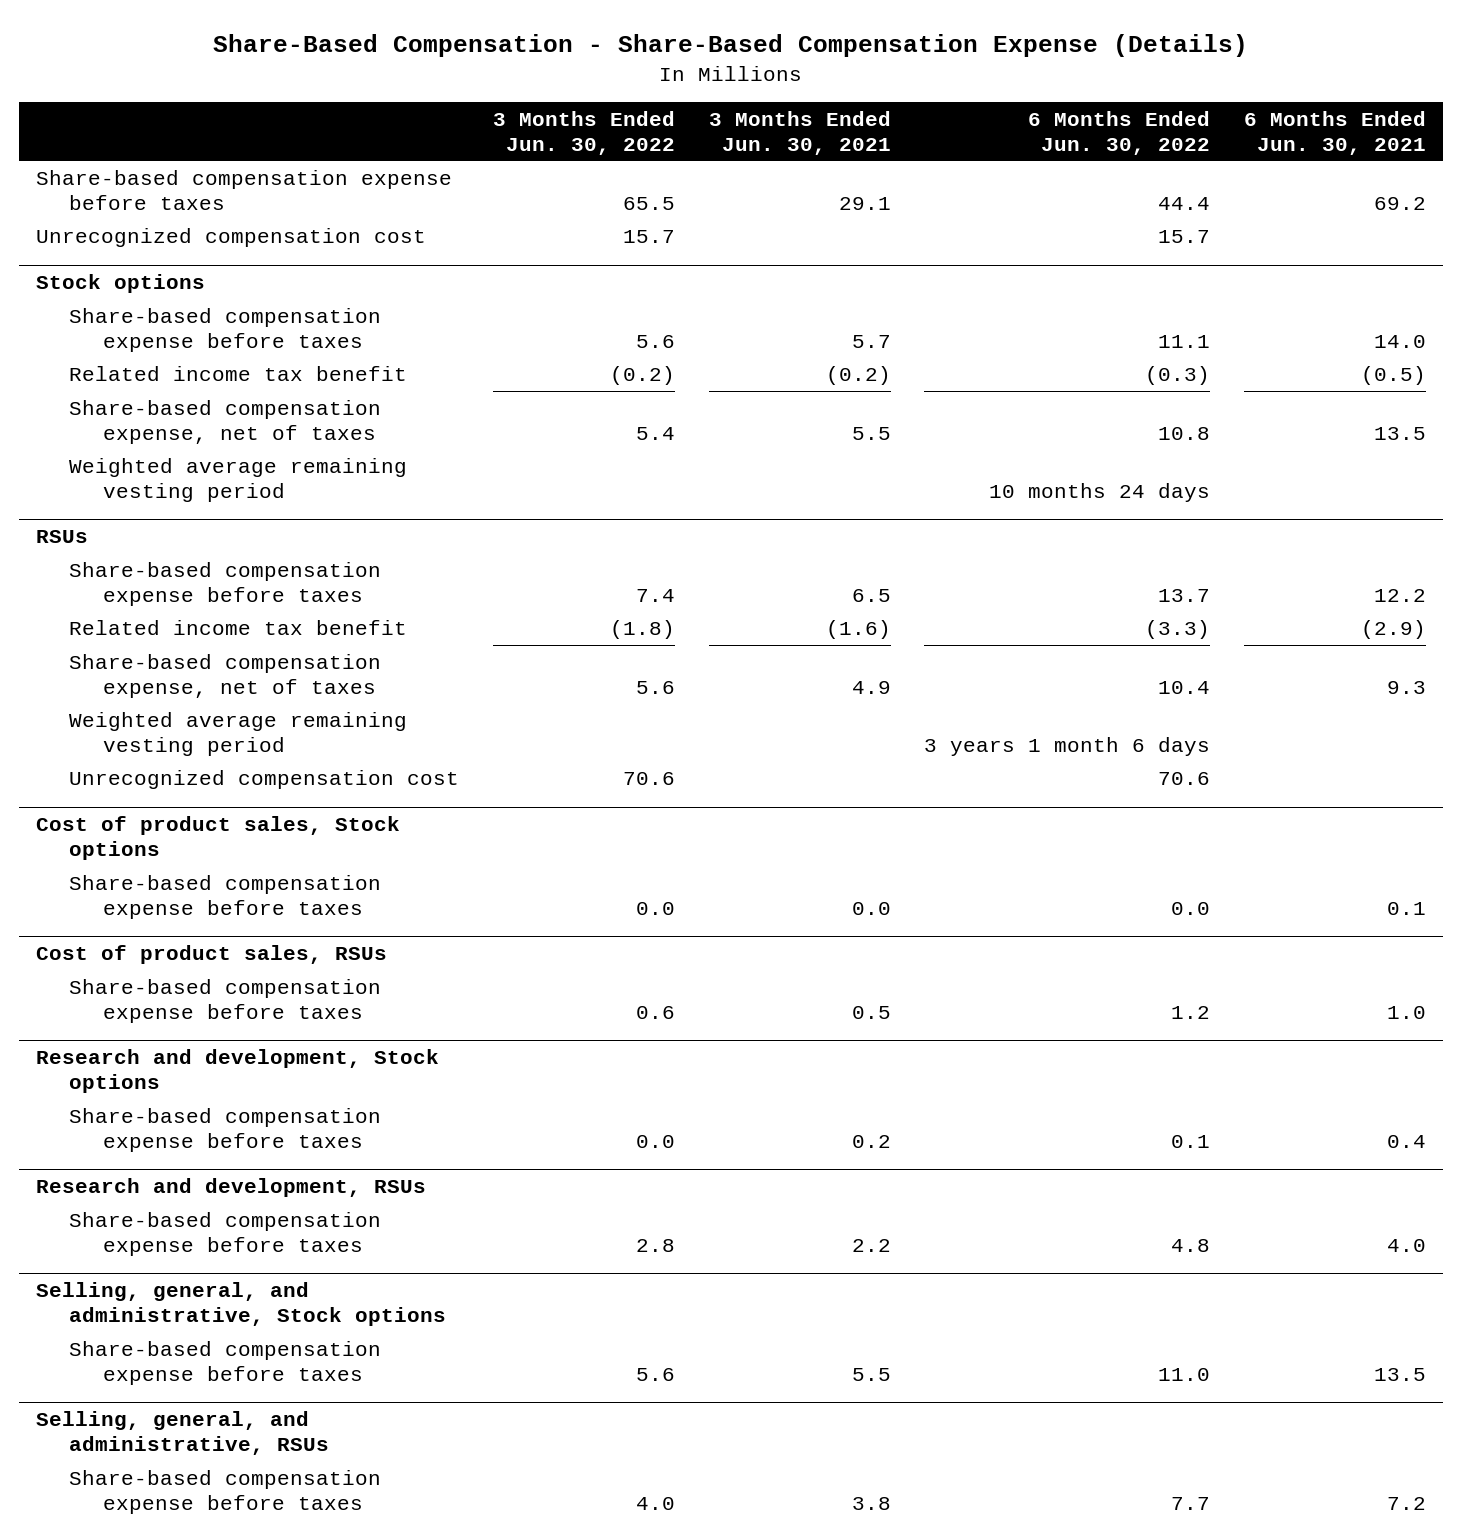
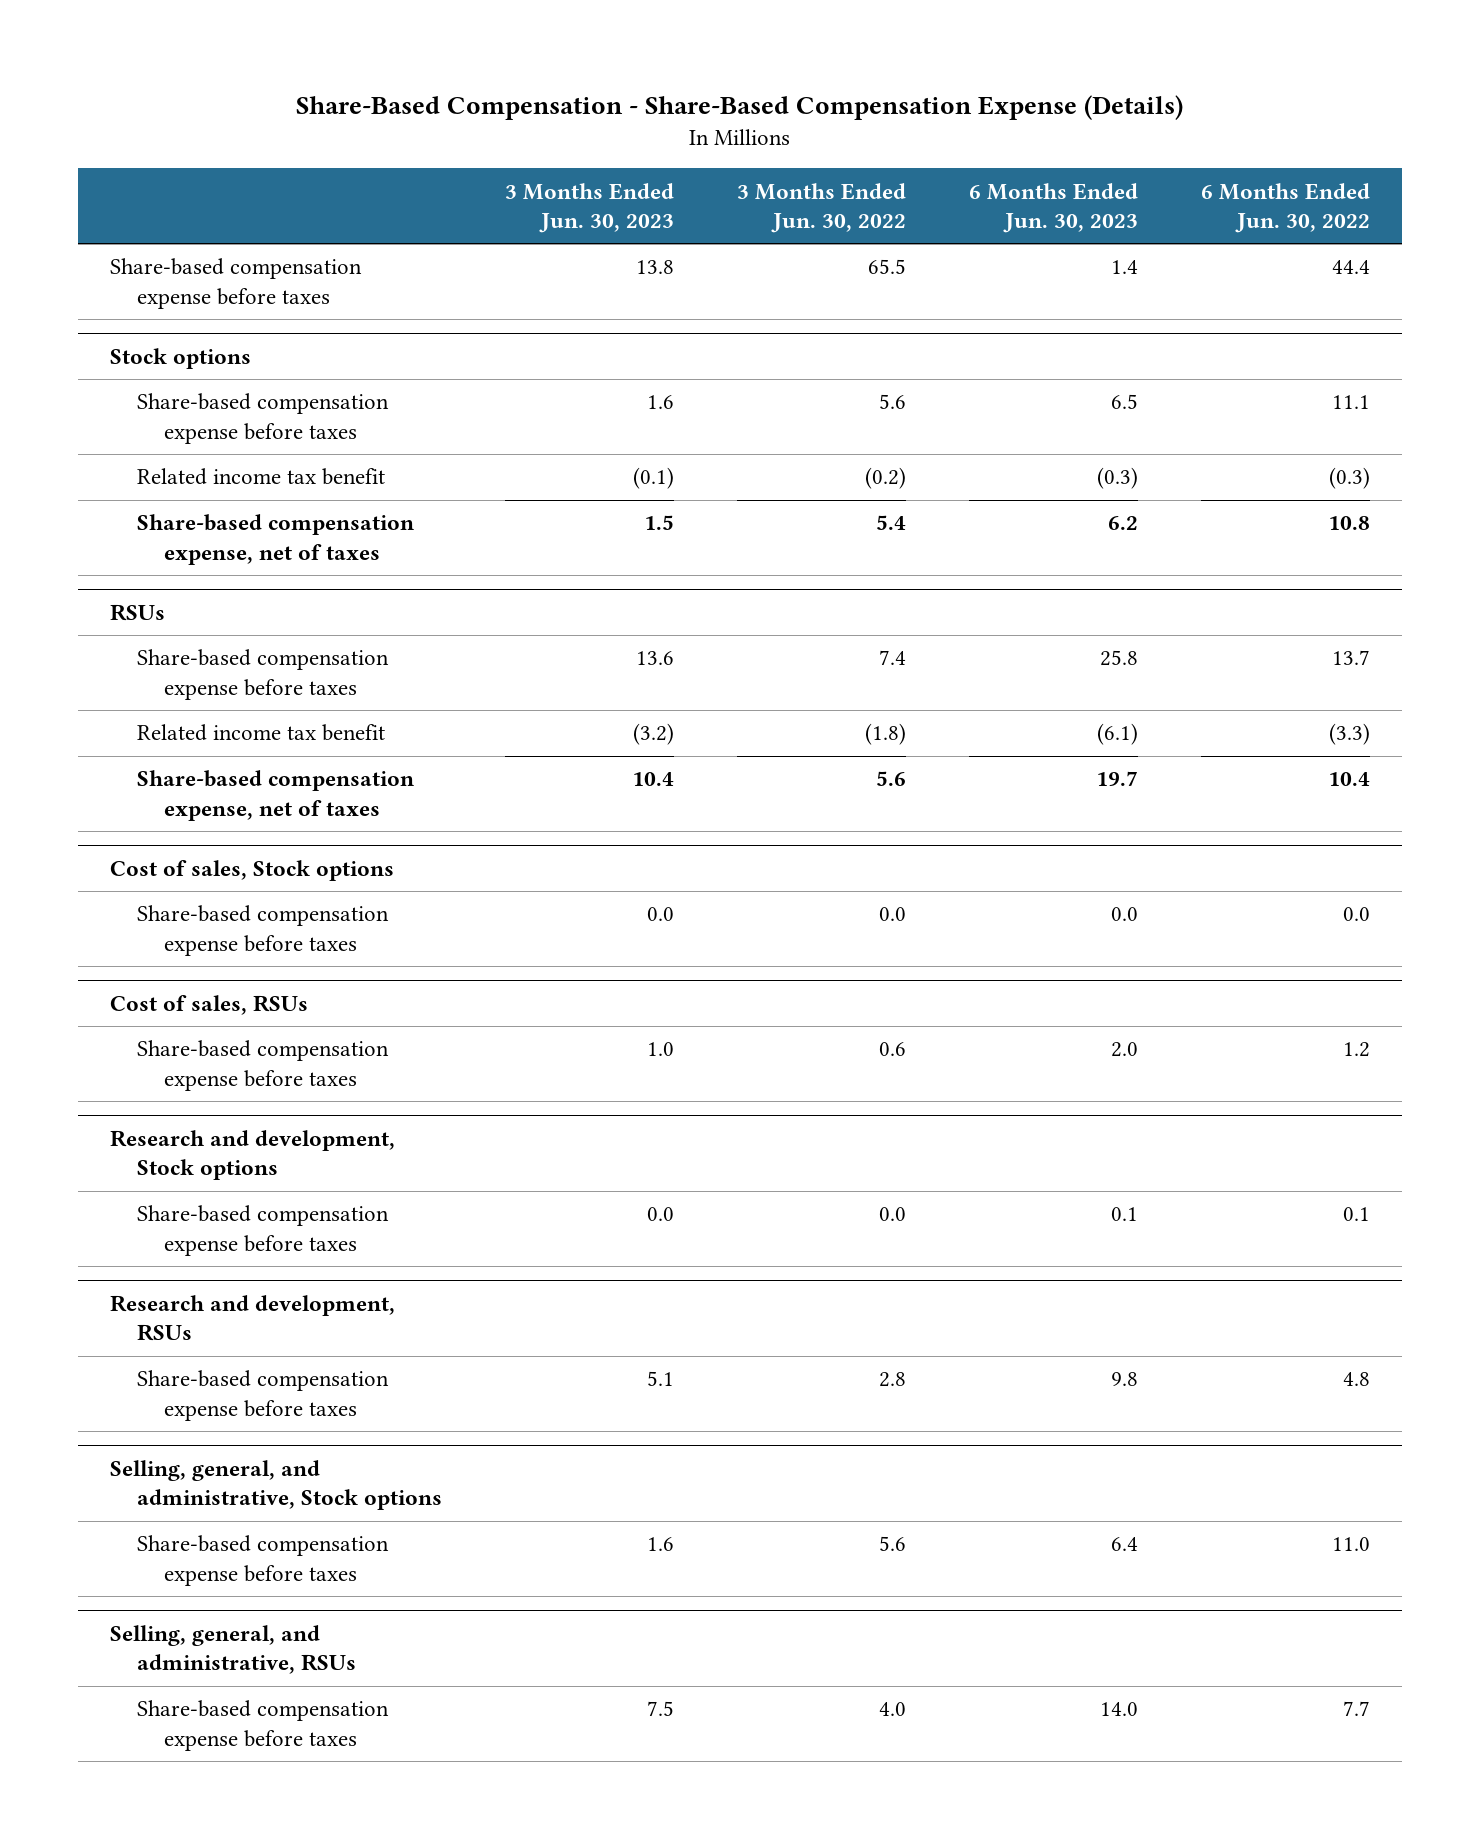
[708,110,891,155] 3 Months Ended Jun. 30, 2021 -> none
[1243,110,1426,155] 6 Months Ended Jun. 30, 2021 -> none
none -> [505,182,675,233] 3 Months Ended Jun. 30, 2023
none -> [969,182,1139,233] 6 Months Ended Jun. 30, 2023
[35,227,426,247] Unrecognized compensation cost -> none
[69,457,408,502] Weighted average remaining vesting period -> none
[69,711,408,756] Weighted average remaining vesting period -> none
[69,769,460,789] Unrecognized compensation cost -> none
[35,816,400,860] Cost of product sales, Stock options -> [109,859,394,881] Cost of sales, Stock options
[35,945,387,965] Cost of product sales, RSUs -> [109,994,308,1015] Cost of sales, RSUs

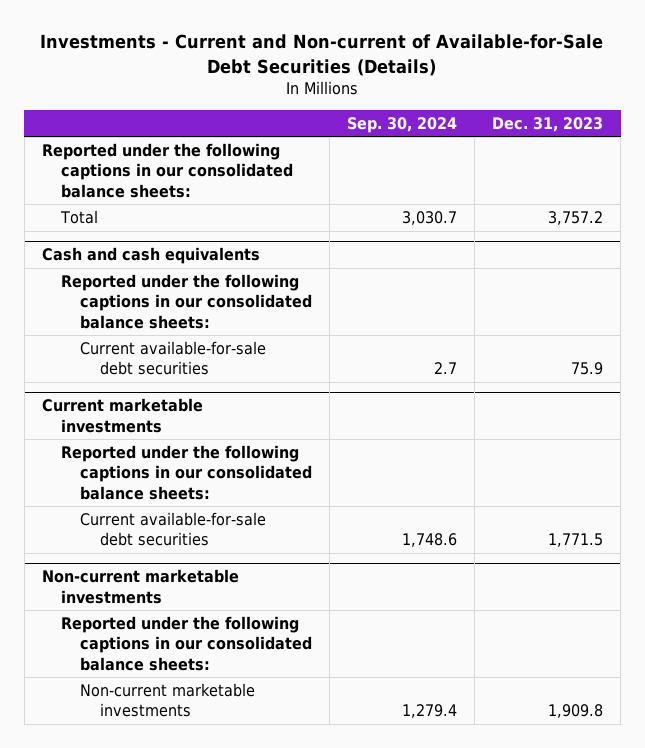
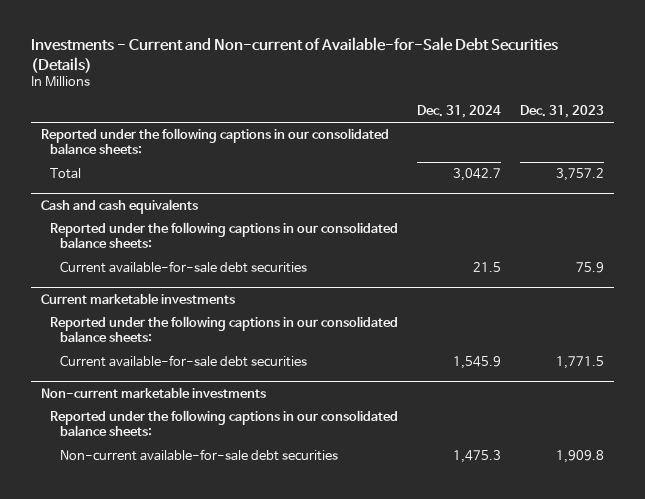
[347,116,458,133] Sep. 30, 2024 -> none
none -> [417,105,502,119] Dec. 31, 2024
[80,682,256,718] Non-current marketable investments -> [60,449,339,462] Non-current available-for-sale debt securities

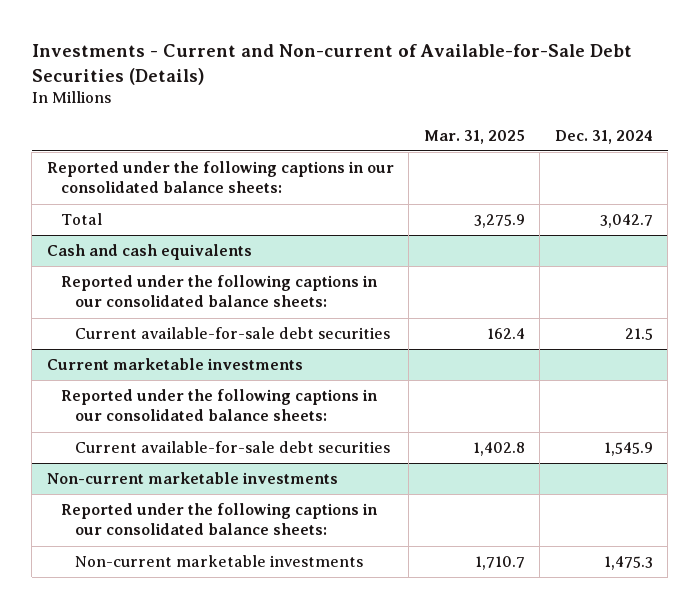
[520,105,605,119] Dec. 31, 2023 -> none
none -> [423,129,525,144] Mar. 31, 2025
[60,449,339,462] Non-current available-for-sale debt securities -> [74,555,363,568] Non-current marketable investments

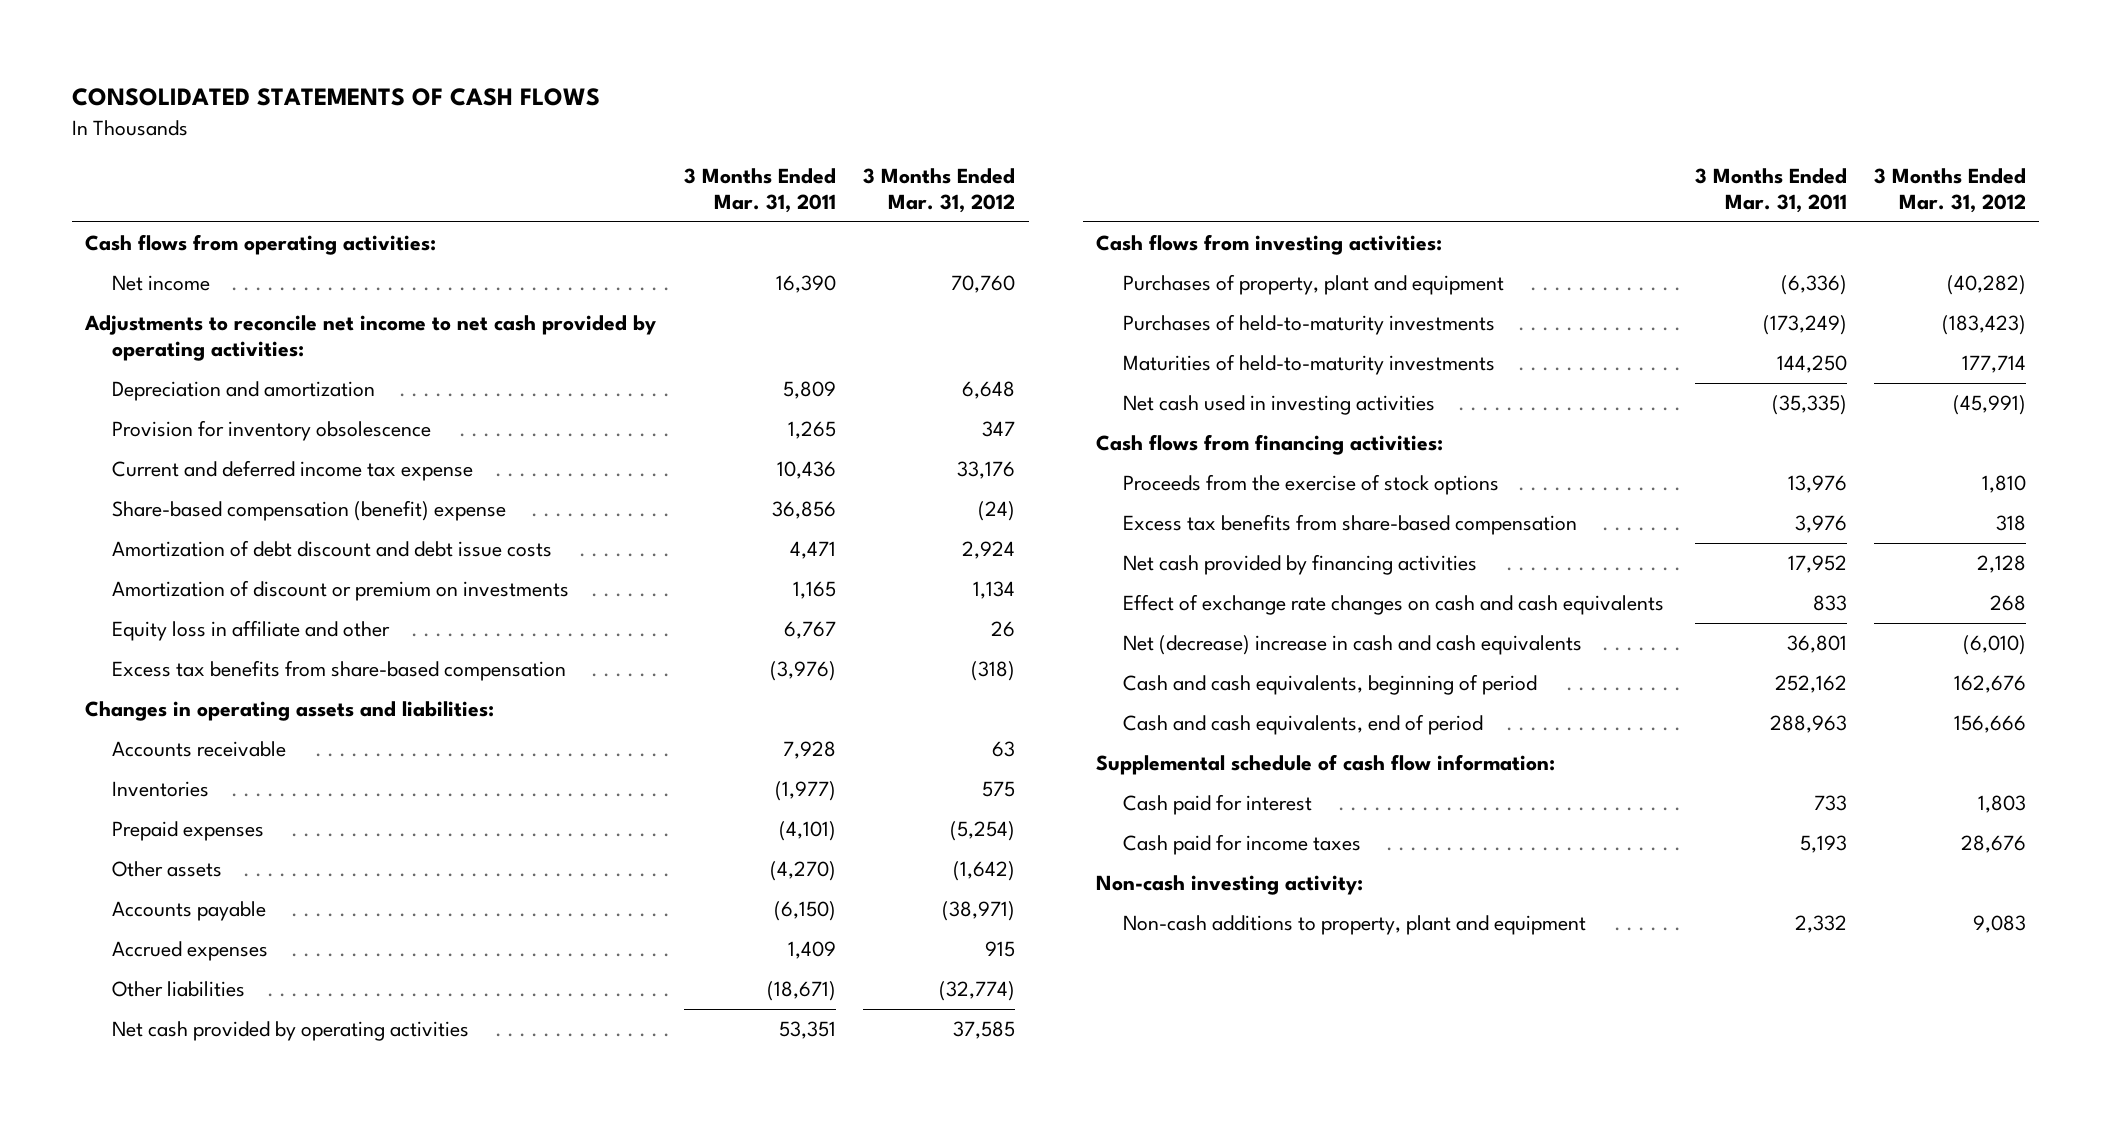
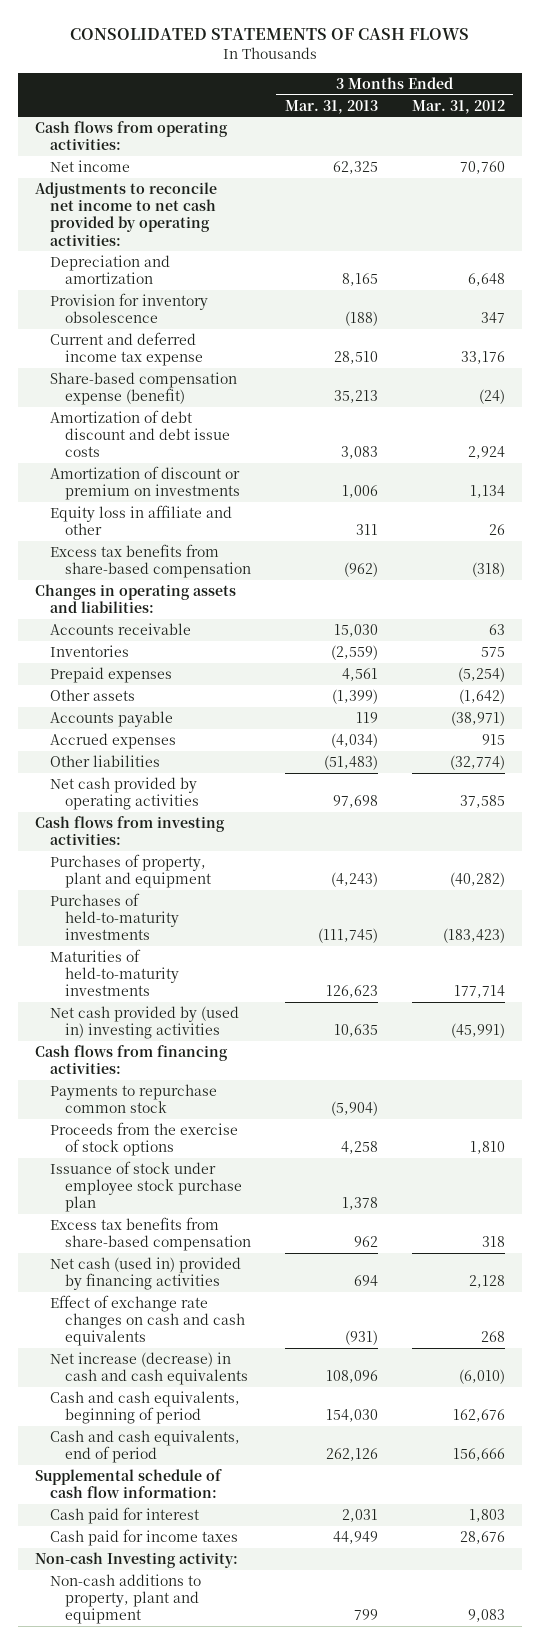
[683,168,836,214] 3 Months Ended Mar. 31, 2011 -> none
none -> [284,99,378,114] Mar. 31, 2013
[112,499,507,521] Share-based compensation (benefit) expense -> [50,371,238,406] Share-based compensation expense (benefit)
[1122,394,1435,415] Net cash used in investing activities -> [50,1005,240,1040] Net cash provided by (used in) investing activities
none -> [50,1083,218,1114] Payments to repurchase common stock
none -> [50,1160,242,1213] Issuance of stock under employee stock purchase plan
[1122,553,1477,575] Net cash provided by financing activities -> [50,1256,242,1291] Net cash (used in) provided by financing activities
[1122,634,1582,655] Net (decrease) increase in cash and cash equivalents -> [50,1351,248,1386] Net increase (decrease) in cash and cash equivalents
[1096,874,1364,895] Non-cash investing activity: -> [35,1551,239,1568] Non-cash Investing activity:

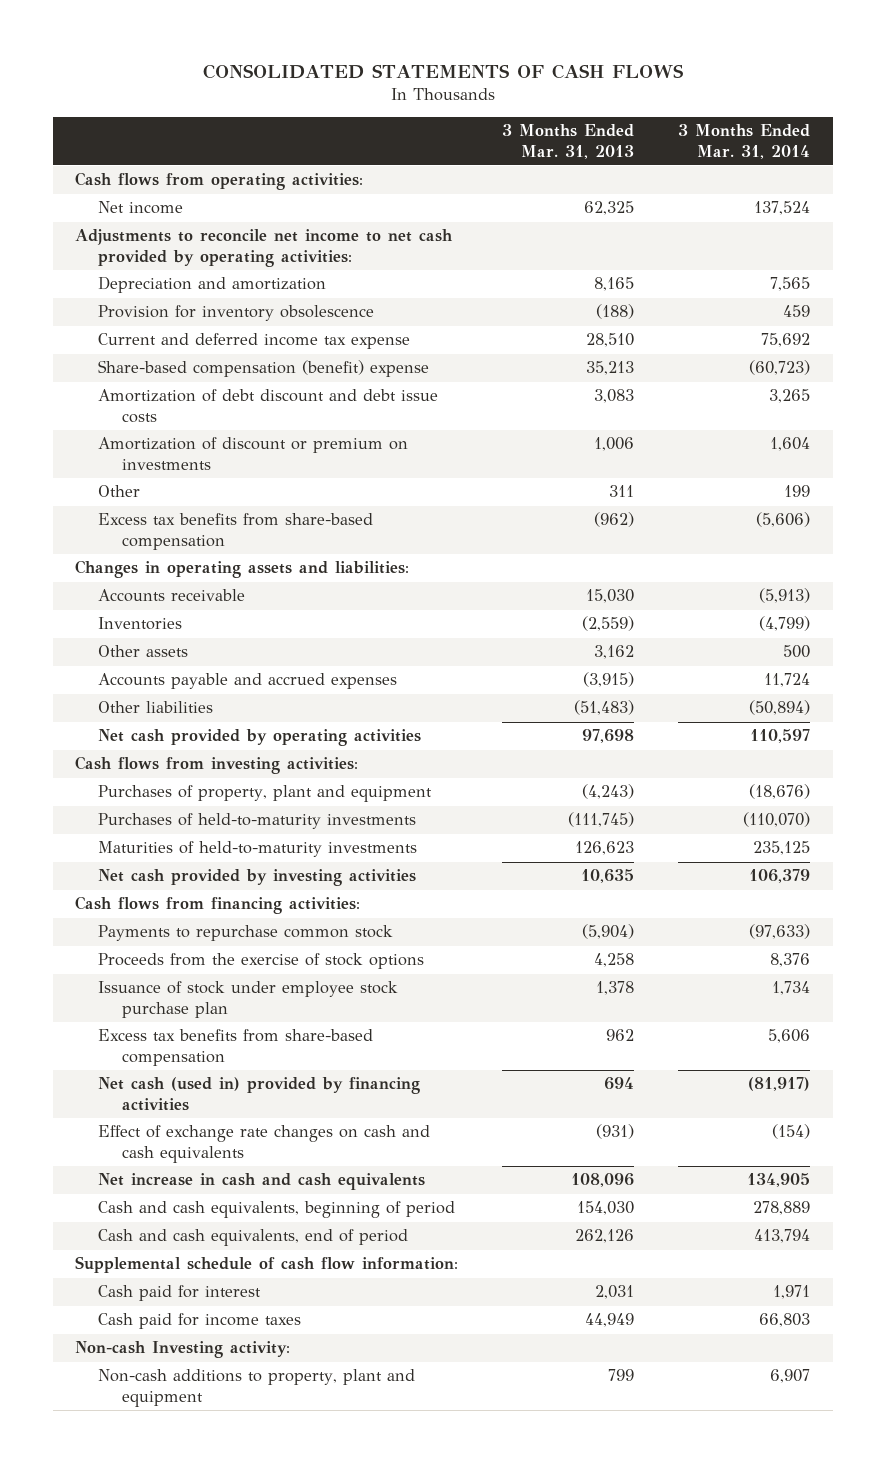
[411,99,505,114] Mar. 31, 2012 -> none
none -> [678,124,811,159] 3 Months Ended Mar. 31, 2014
[50,371,238,406] Share-based compensation expense (benefit) -> [98,360,430,378] Share-based compensation (benefit) expense
[50,504,233,536] Equity loss in affiliate and other -> [98,485,141,498] Other
[50,666,173,683] Prepaid expenses -> none
[50,710,174,727] Accounts payable -> none
[50,732,177,749] Accrued expenses -> none
[331,688,378,704] (1,399) -> [594,645,635,660] 3,162
none -> [98,673,398,690] Accounts payable and accrued expenses
[50,1005,240,1040] Net cash provided by (used in) investing activities -> [98,869,417,887] Net cash provided by investing activities
[50,1351,248,1386] Net increase (decrease) in cash and cash equivalents -> [98,1173,426,1191] Net increase in cash and cash equivalents

